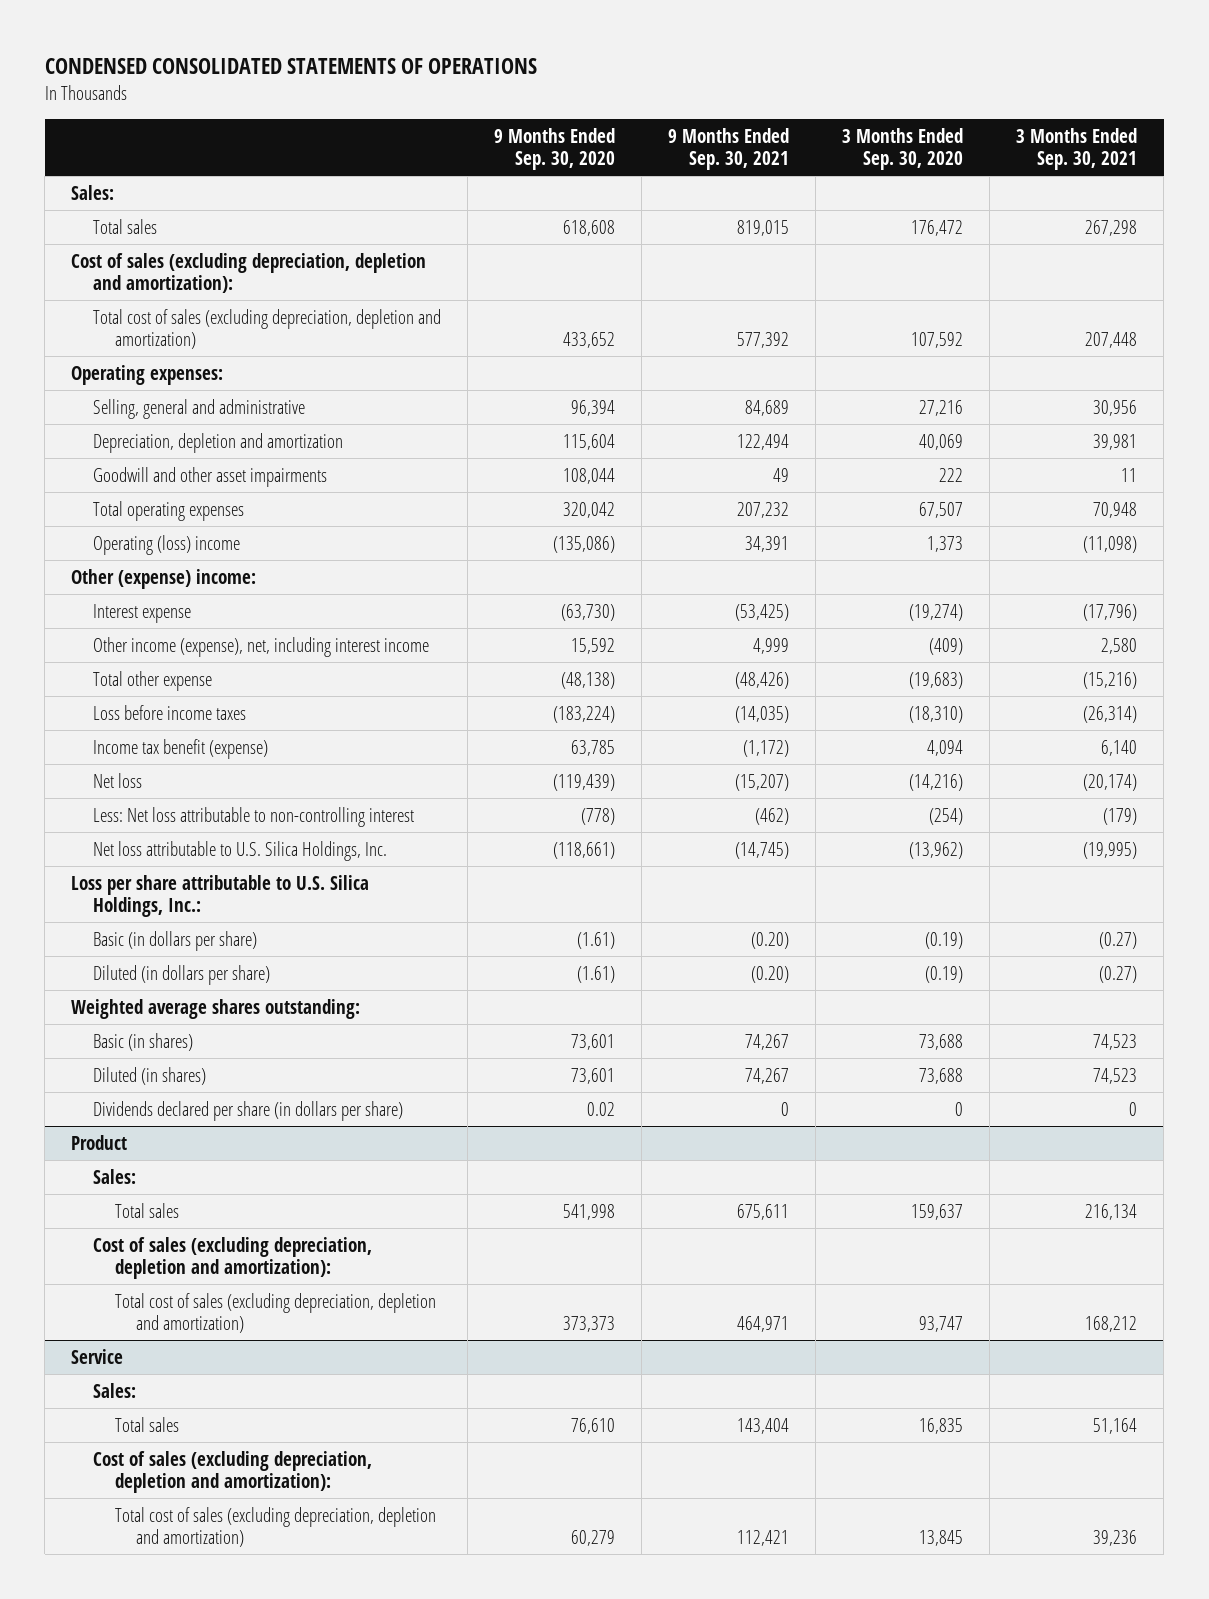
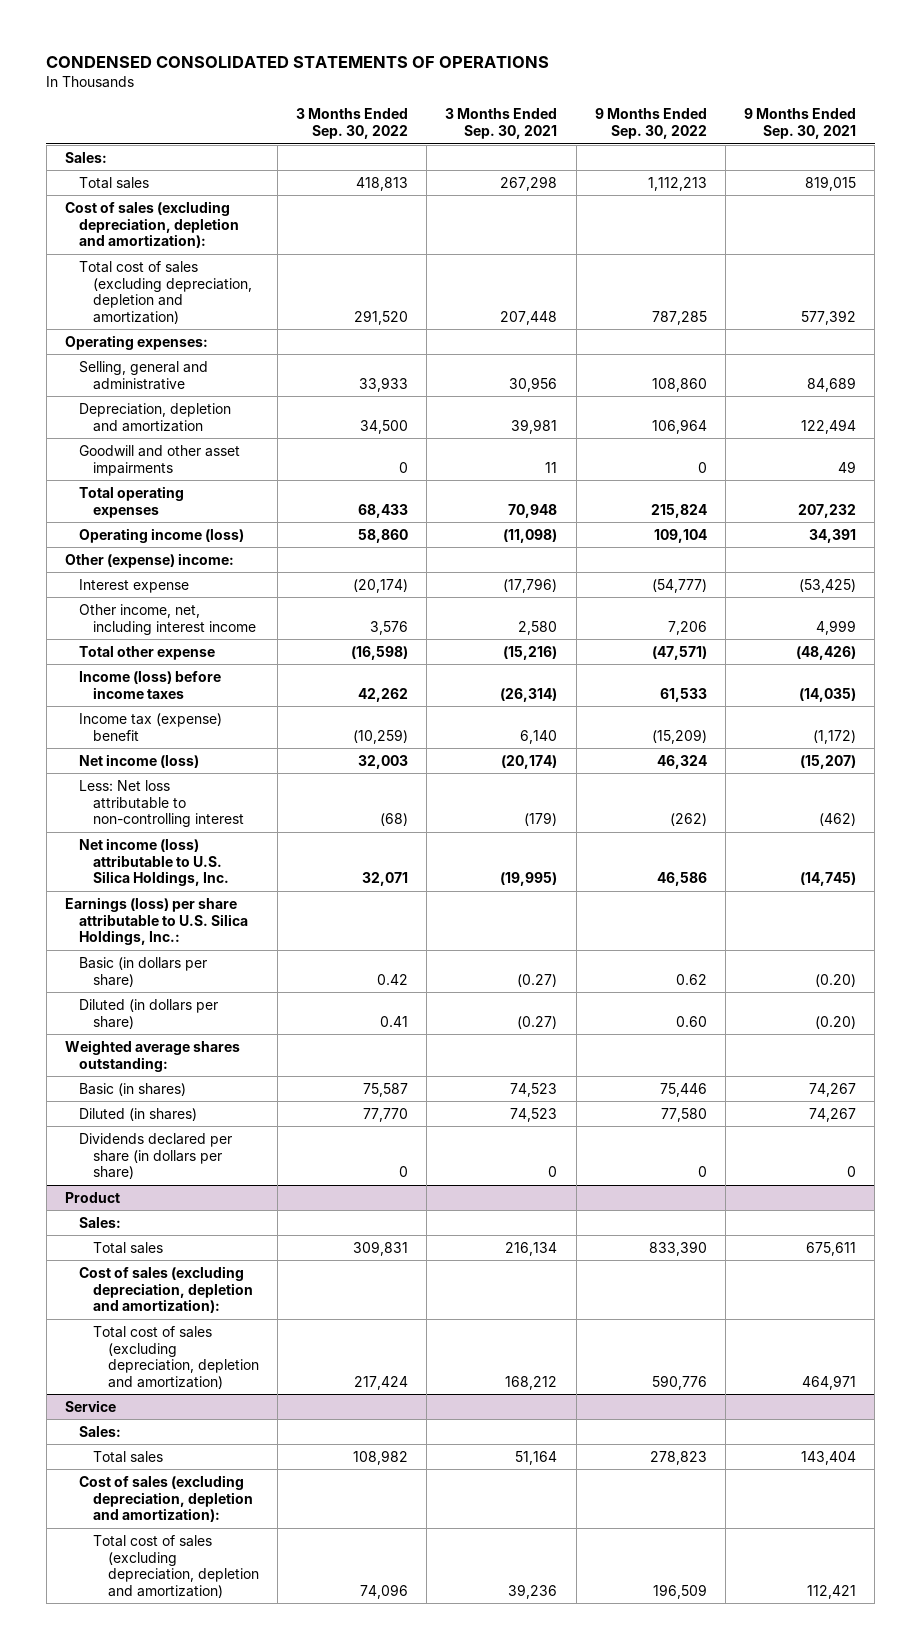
[494,127,616,170] 9 Months Ended Sep. 30, 2020 -> none
[842,127,964,170] 3 Months Ended Sep. 30, 2020 -> none
none -> [296,108,409,139] 3 Months Ended Sep. 30, 2022
none -> [594,108,707,139] 9 Months Ended Sep. 30, 2022
[92,534,240,555] Operating (loss) income -> [79,527,245,543] Operating income (loss)
[92,636,429,657] Other income (expense), net, including interest income -> [79,603,257,635] Other income, net, including interest income
[92,704,246,720] Loss before income taxes -> [79,670,222,699] Income (loss) before income taxes
[92,738,268,759] Income tax benefit (expense) -> [79,712,223,741] Income tax (expense) benefit
[92,772,142,788] Net loss -> [79,753,200,768] Net income (loss)
[92,840,387,861] Net loss attributable to U.S. Silica Holdings, Inc. -> [79,837,230,887] Net income (loss) attributable to U.S. Silica Holdings, Inc.
[71,874,370,917] Loss per share attributable to U.S. Silica Holdings, Inc.: -> [64,896,249,946] Earnings (loss) per share attributable to U.S. Silica Holdings, Inc.:

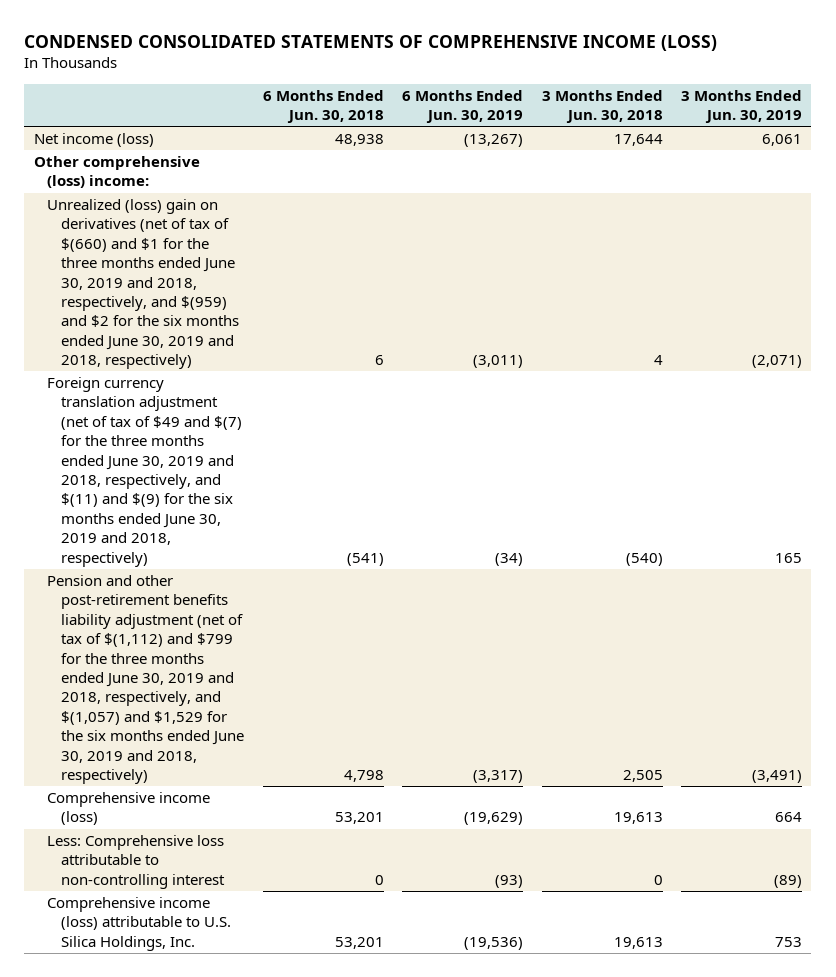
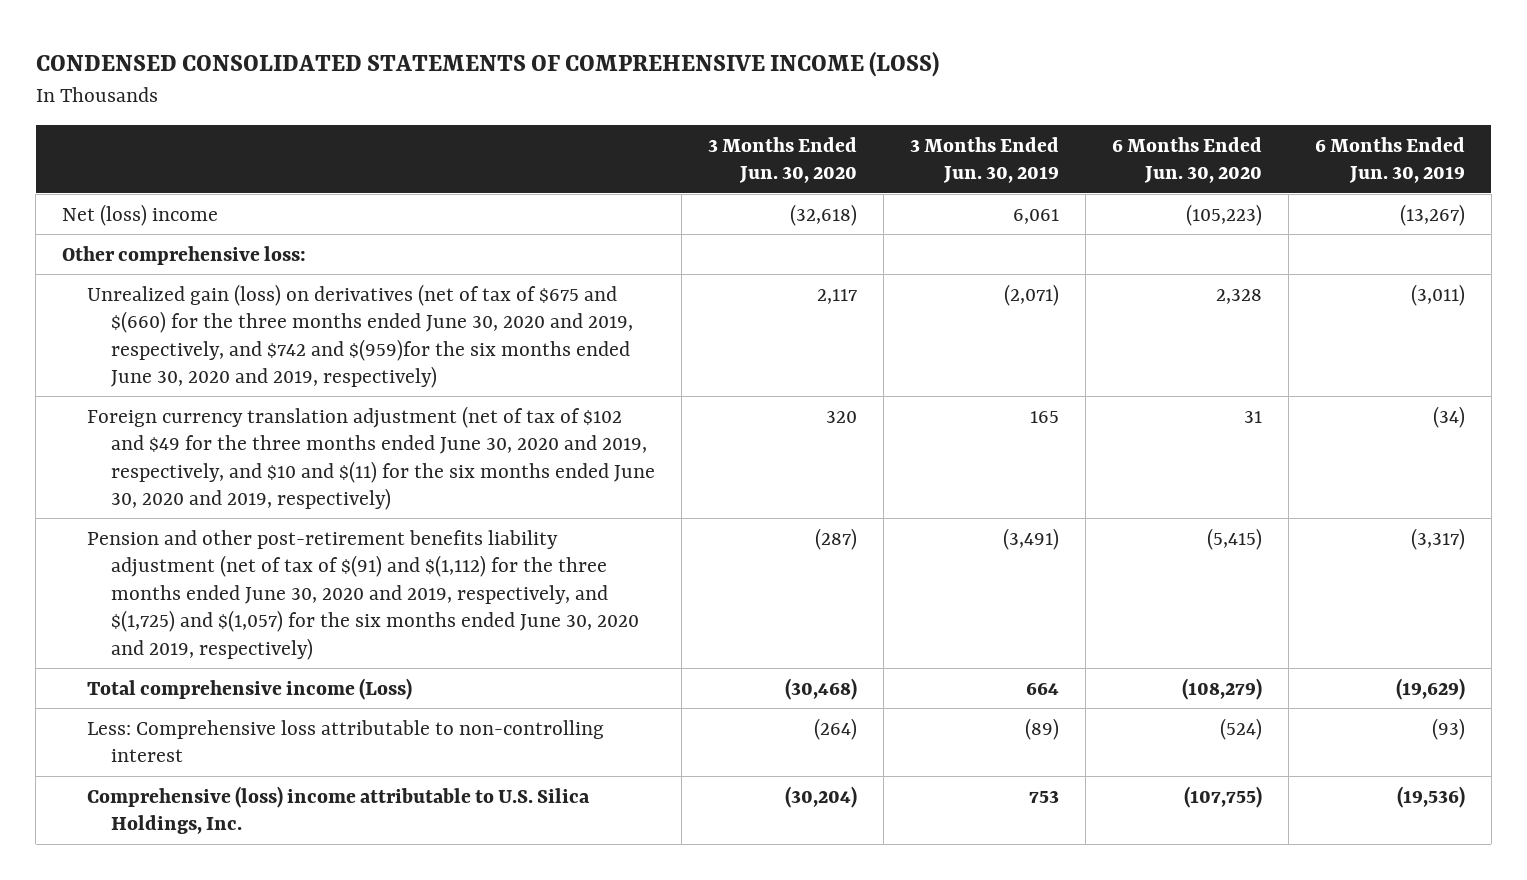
[262,89,384,124] 6 Months Ended Jun. 30, 2018 -> none
[541,89,663,124] 3 Months Ended Jun. 30, 2018 -> none
none -> [708,136,858,184] 3 Months Ended Jun. 30, 2020
none -> [1111,136,1262,184] 6 Months Ended Jun. 30, 2020
[33,133,154,148] Net income (loss) -> [62,203,219,226] Net (loss) income
[33,156,200,189] Other comprehensive (loss) income: -> [62,245,307,265] Other comprehensive loss:
[47,199,240,370] Unrealized (loss) gain on derivatives (net of tax of $(660) and $1 for the three months ended June 30, 2019 and 2018, respectively, and $(959) and $2 for the six months ended June 30, 2019 and 2018, respectively) -> [86,283,634,389] Unrealized gain (loss) on derivatives (net of tax of $675 and $(660) for the three months ended June 30, 2020 and 2019, respectively, and $742 and $(959)for the six months ended June 30, 2020 and 2019, respectively)
[47,377,243,567] Foreign currency translation adjustment (net of tax of $49 and $(7) for the three months ended June 30, 2019 and 2018, respectively, and $(11) and $(9) for the six months ended June 30, 2019 and 2018, respectively) -> [86,405,656,511] Foreign currency translation adjustment (net of tax of $102 and $49 for the three months ended June 30, 2020 and 2019, respectively, and $10 and $(11) for the six months ended June 30, 2020 and 2019, respectively)
[47,575,245,785] Pension and other post-retirement benefits liability adjustment (net of tax of $(1,112) and $799 for the three months ended June 30, 2019 and 2018, respectively, and $(1,057) and $1,529 for the six months ended June 30, 2019 and 2018, respectively) -> [86,529,640,660] Pension and other post-retirement benefits liability adjustment (net of tax of $(91) and $(1,112) for the three months ended June 30, 2020 and 2019, respectively, and $(1,725) and $(1,057) for the six months ended June 30, 2020 and 2019, respectively)
[47,792,211,826] Comprehensive income (loss) -> [86,677,412,700] Total comprehensive income (Loss)
[47,897,232,951] Comprehensive income (loss) attributable to U.S. Silica Holdings, Inc. -> [86,785,590,835] Comprehensive (loss) income attributable to U.S. Silica Holdings, Inc.

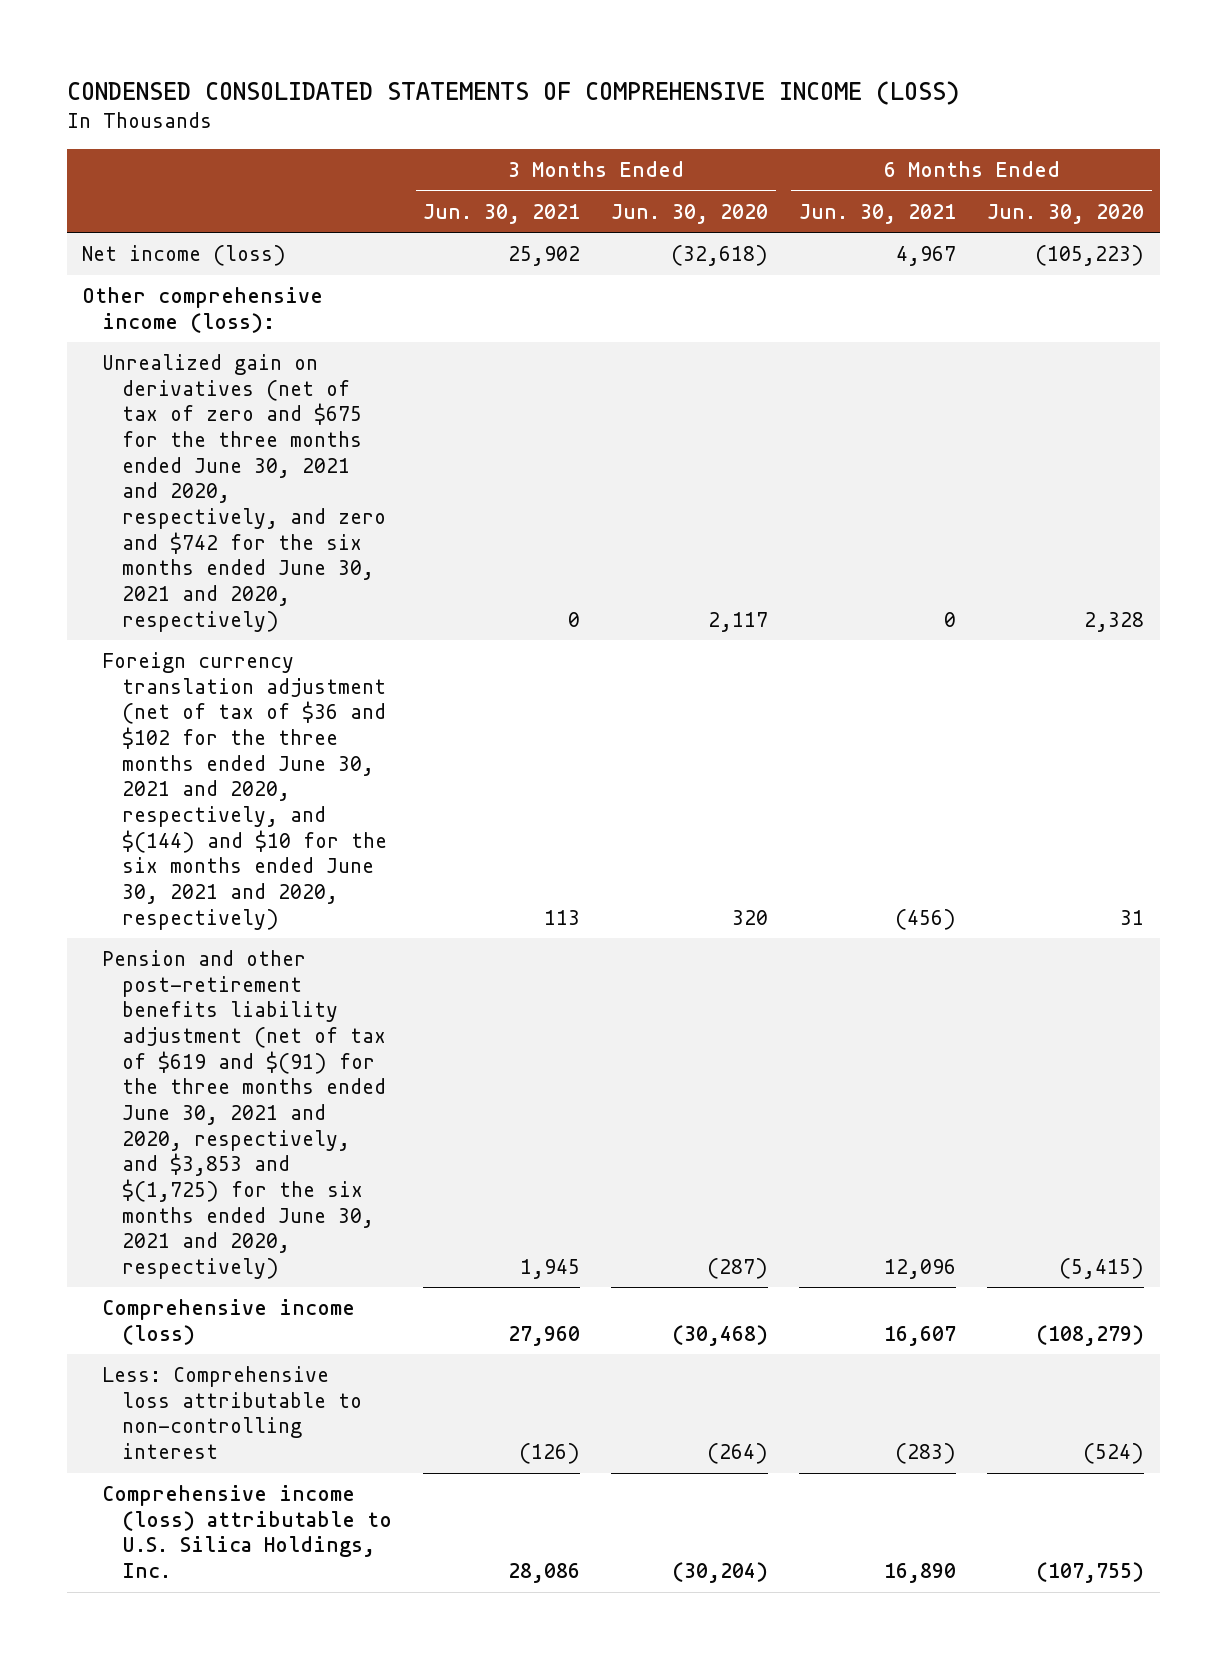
[909,136,1059,184] 3 Months Ended Jun. 30, 2019 -> none
[1314,136,1465,184] 6 Months Ended Jun. 30, 2019 -> none
none -> [423,203,581,224] Jun. 30, 2021
none -> [799,203,957,224] Jun. 30, 2021
[62,203,219,226] Net (loss) income -> [82,245,287,267] Net income (loss)
[62,245,307,265] Other comprehensive loss: -> [82,287,324,333] Other comprehensive income (loss):
[86,283,634,389] Unrealized gain (loss) on derivatives (net of tax of $675 and $(660) for the three months ended June 30, 2020 and 2019, respectively, and $742 and $(959)for the six months ended June 30, 2020 and 2019, respectively) -> [102,354,387,632] Unrealized gain on derivatives (net of tax of zero and $675 for the three months ended June 30, 2021 and 2020, respectively, and zero and $742 for the six months ended June 30, 2021 and 2020, respectively)
[86,405,656,511] Foreign currency translation adjustment (net of tax of $102 and $49 for the three months ended June 30, 2020 and 2019, respectively, and $10 and $(11) for the six months ended June 30, 2020 and 2019, respectively) -> [102,652,388,930] Foreign currency translation adjustment (net of tax of $36 and $102 for the three months ended June 30, 2021 and 2020, respectively, and $(144) and $10 for the six months ended June 30, 2021 and 2020, respectively)
[86,529,640,660] Pension and other post-retirement benefits liability adjustment (net of tax of $(91) and $(1,112) for the three months ended June 30, 2020 and 2019, respectively, and $(1,725) and $(1,057) for the six months ended June 30, 2020 and 2019, respectively) -> [102,950,387,1280] Pension and other post-retirement benefits liability adjustment (net of tax of $619 and $(91) for the three months ended June 30, 2021 and 2020, respectively, and $3,853 and $(1,725) for the six months ended June 30, 2021 and 2020, respectively)
[86,677,412,700] Total comprehensive income (Loss) -> [102,1299,356,1345] Comprehensive income (loss)
[86,785,590,835] Comprehensive (loss) income attributable to U.S. Silica Holdings, Inc. -> [102,1485,393,1579] Comprehensive income (loss) attributable to U.S. Silica Holdings, Inc.

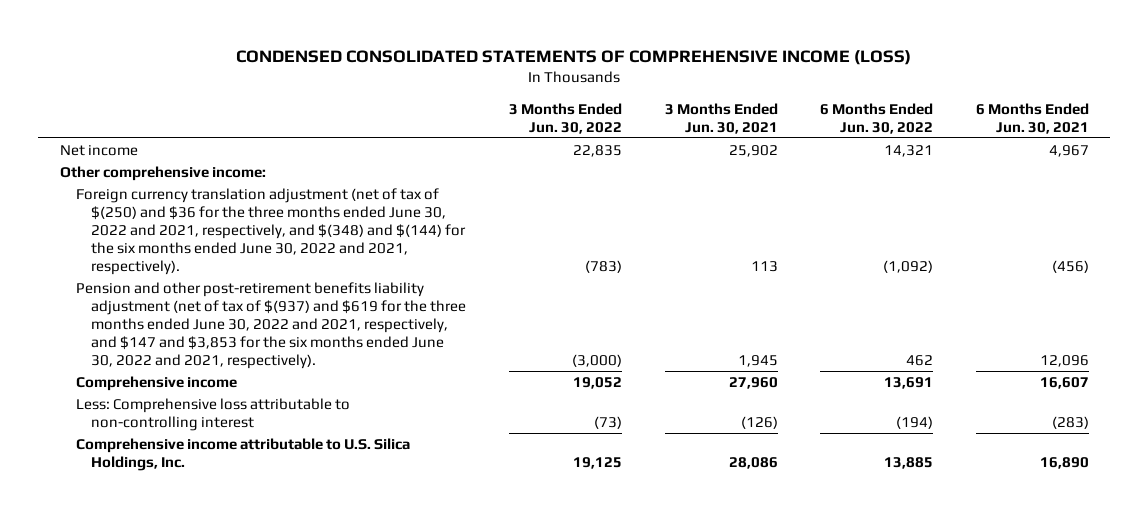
[611,203,769,224] Jun. 30, 2020 -> none
[987,203,1145,224] Jun. 30, 2020 -> none
none -> [509,102,623,134] 3 Months Ended Jun. 30, 2022
none -> [820,102,934,134] 6 Months Ended Jun. 30, 2022
[102,354,387,632] Unrealized gain on derivatives (net of tax of zero and $675 for the three months ended June 30, 2021 and 2020, respectively, and zero and $742 for the six months ended June 30, 2021 and 2020, respectively) -> none
[82,245,287,267] Net income (loss) -> [59,144,138,156] Net income
[82,287,324,333] Other comprehensive income (loss): -> [59,165,266,181] Other comprehensive income:
[102,652,388,930] Foreign currency translation adjustment (net of tax of $36 and $102 for the three months ended June 30, 2021 and 2020, respectively, and $(144) and $10 for the six months ended June 30, 2021 and 2020, respectively) -> [75,187,467,275] Foreign currency translation adjustment (net of tax of $(250) and $36 for the three months ended June 30, 2022 and 2021, respectively, and $(348) and $(144) for the six months ended June 30, 2022 and 2021, respectively).
[102,950,387,1280] Pension and other post-retirement benefits liability adjustment (net of tax of $619 and $(91) for the three months ended June 30, 2021 and 2020, respectively, and $3,853 and $(1,725) for the six months ended June 30, 2021 and 2020, respectively) -> [75,281,467,369] Pension and other post-retirement benefits liability adjustment (net of tax of $(937) and $619 for the three months ended June 30, 2022 and 2021, respectively, and $147 and $3,853 for the six months ended June 30, 2022 and 2021, respectively).
[102,1299,356,1345] Comprehensive income (loss) -> [75,375,237,391] Comprehensive income
[102,1485,393,1579] Comprehensive income (loss) attributable to U.S. Silica Holdings, Inc. -> [75,437,410,471] Comprehensive income attributable to U.S. Silica Holdings, Inc.

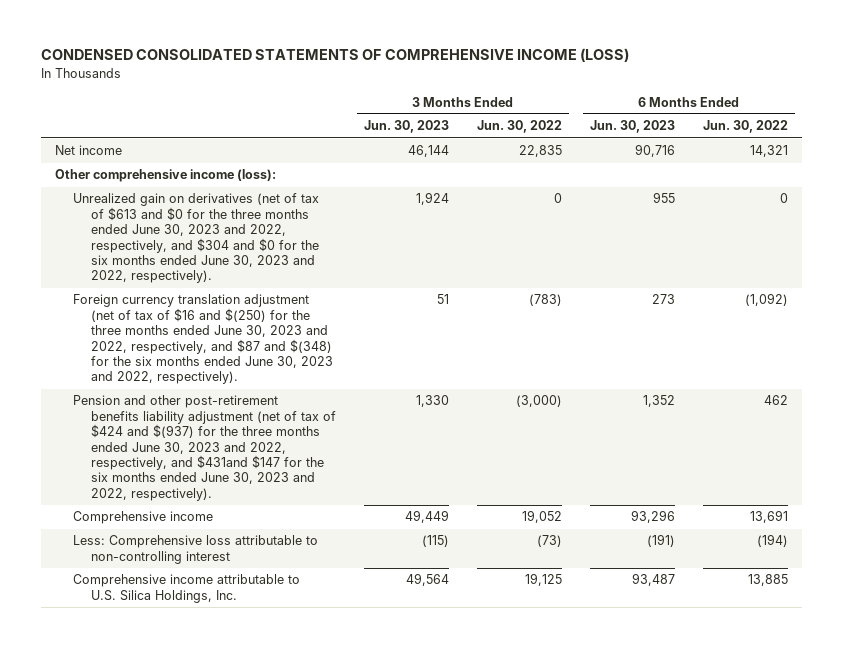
[664,102,778,134] 3 Months Ended Jun. 30, 2021 -> none
[975,102,1089,134] 6 Months Ended Jun. 30, 2021 -> none
none -> [364,120,450,134] Jun. 30, 2023
none -> [590,120,676,134] Jun. 30, 2023
[59,165,266,181] Other comprehensive income: -> [54,169,276,183] Other comprehensive income (loss):
none -> [72,193,320,284] Unrealized gain on derivatives (net of tax of $613 and $0 for the three months ended June 30, 2023 and 2022, respectively, and $304 and $0 for the six months ended June 30, 2023 and 2022, respectively).
[75,187,467,275] Foreign currency translation adjustment (net of tax of $(250) and $36 for the three months ended June 30, 2022 and 2021, respectively, and $(348) and $(144) for the six months ended June 30, 2022 and 2021, respectively). -> [72,294,334,385] Foreign currency translation adjustment (net of tax of $16 and $(250) for the three months ended June 30, 2023 and 2022, respectively, and $87 and $(348) for the six months ended June 30, 2023 and 2022, respectively).
[75,281,467,369] Pension and other post-retirement benefits liability adjustment (net of tax of $(937) and $619 for the three months ended June 30, 2022 and 2021, respectively, and $147 and $3,853 for the six months ended June 30, 2022 and 2021, respectively). -> [72,395,337,501] Pension and other post-retirement benefits liability adjustment (net of tax of $424 and $(937) for the three months ended June 30, 2023 and 2022, respectively, and $431and $147 for the six months ended June 30, 2023 and 2022, respectively).

